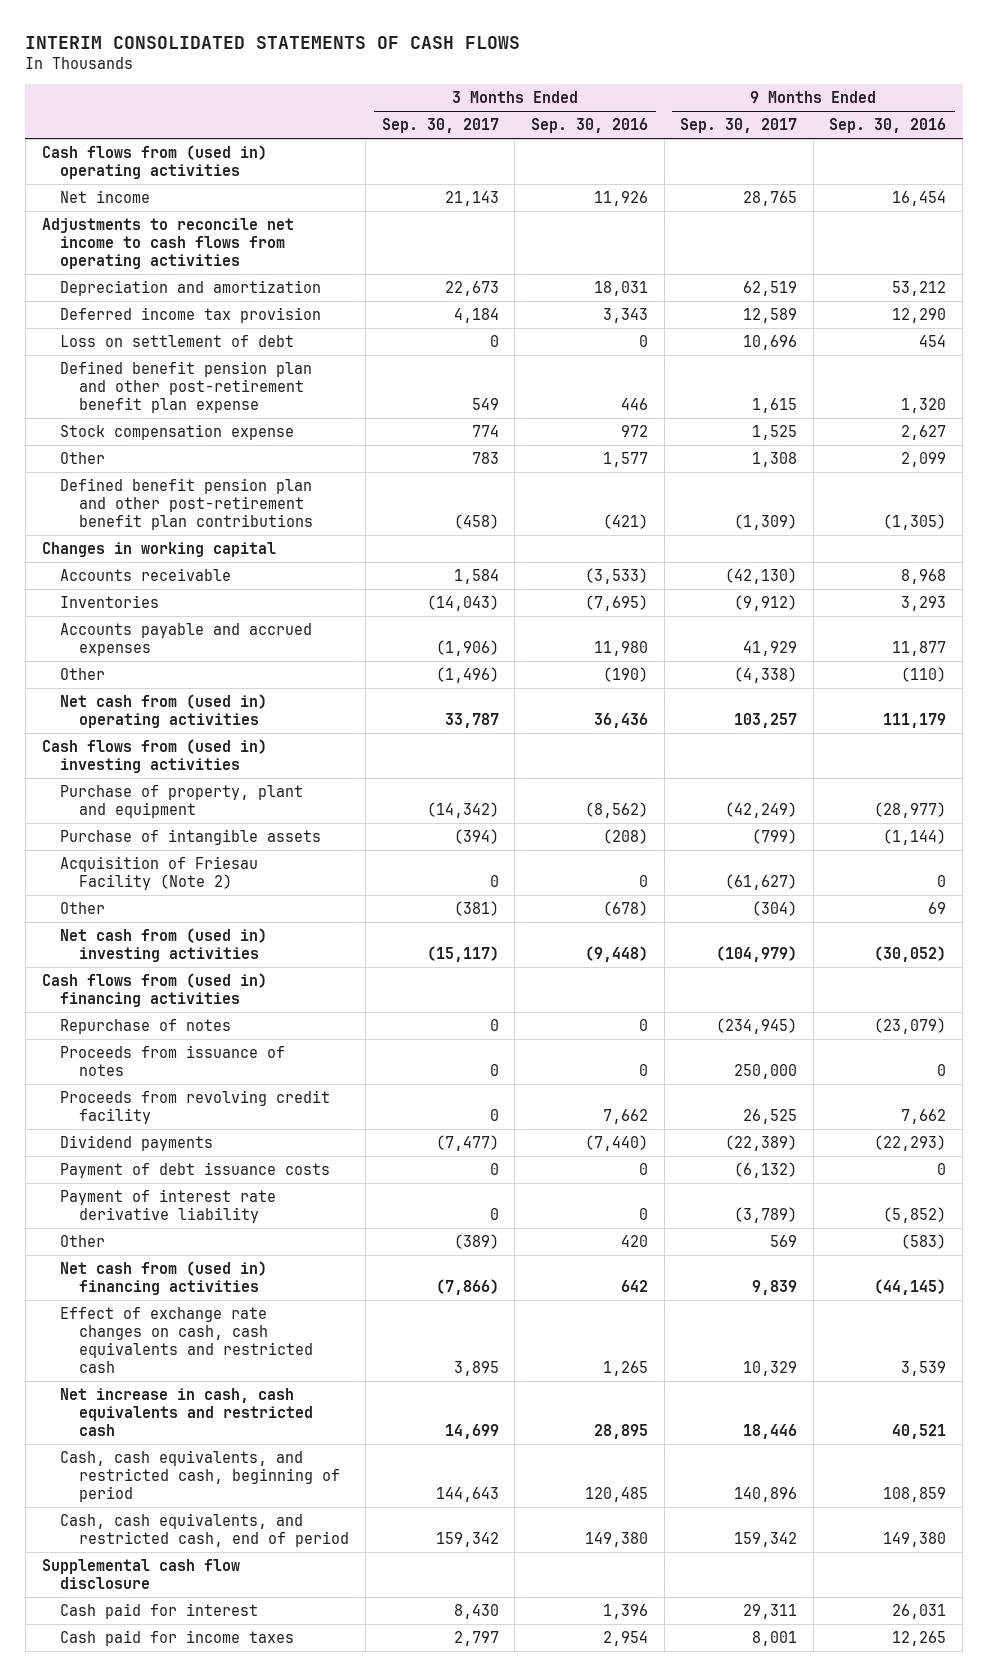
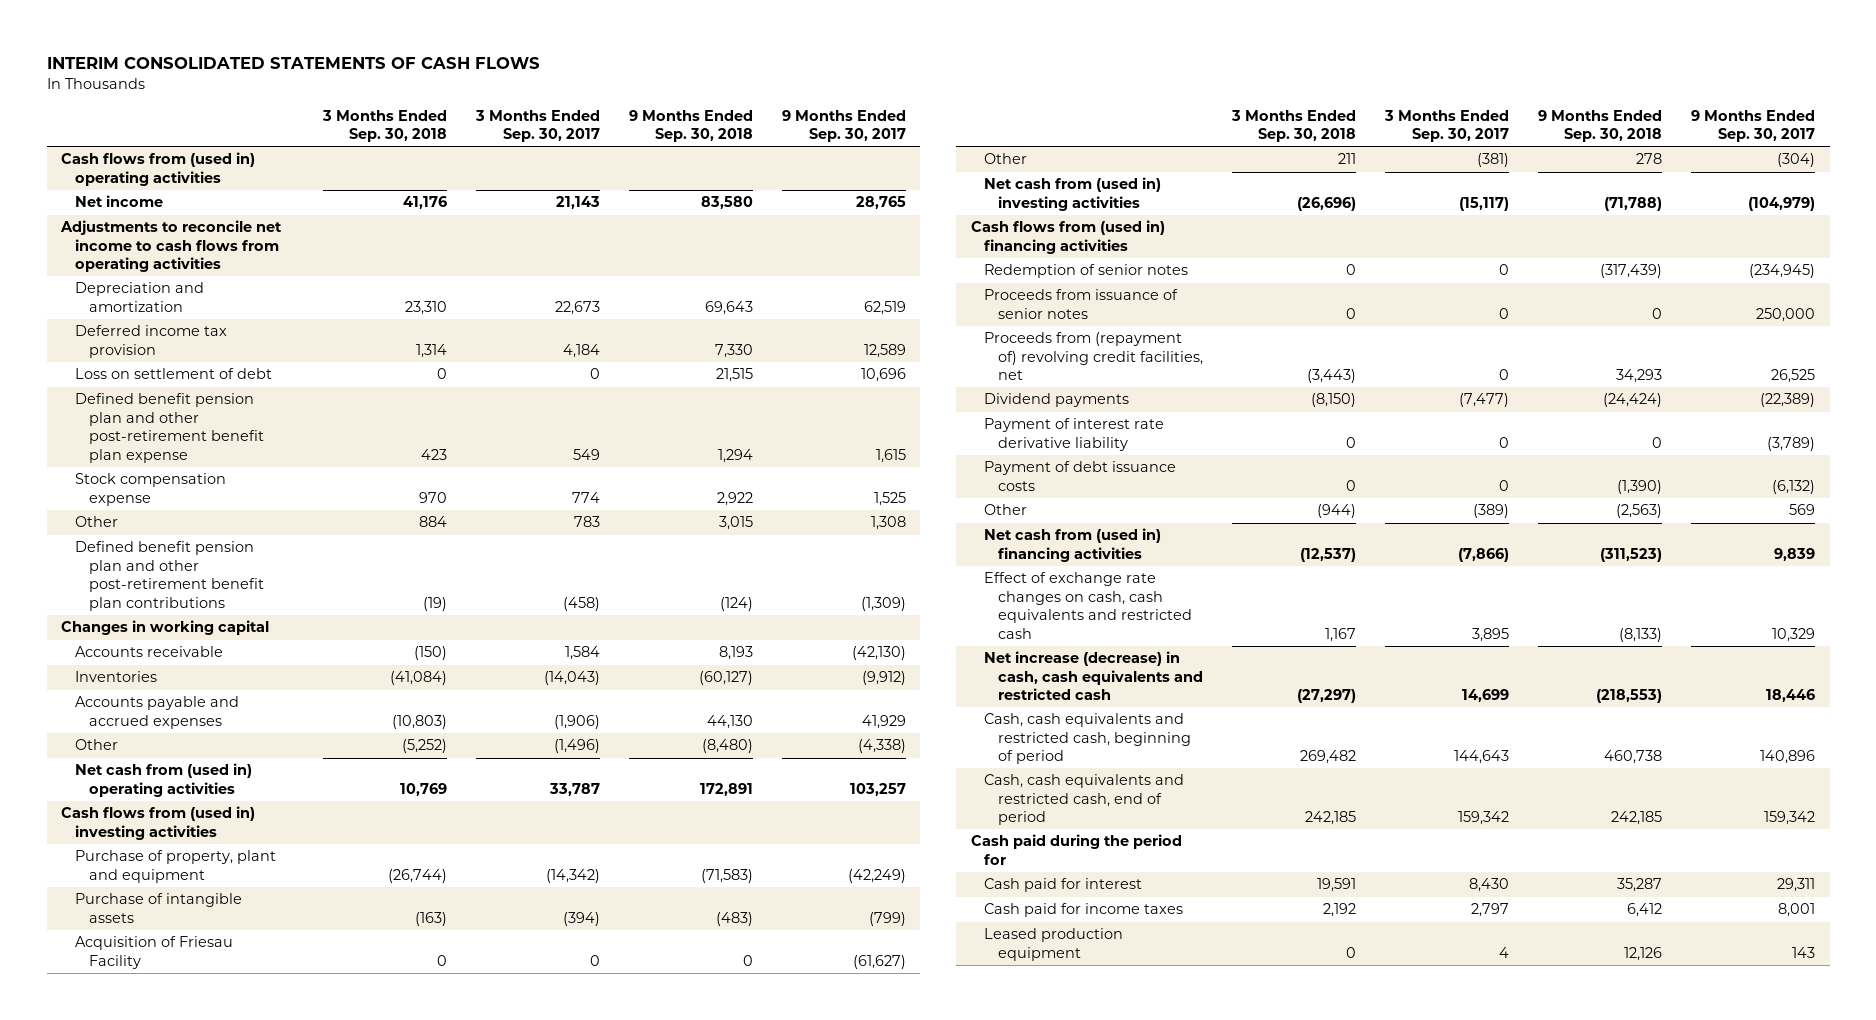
[530,118,648,134] Sep. 30, 2016 -> none
[829,118,947,134] Sep. 30, 2016 -> none
none -> [321,109,447,143] 3 Months Ended Sep. 30, 2018
none -> [628,109,753,143] 9 Months Ended Sep. 30, 2018
[60,855,259,890] Acquisition of Friesau Facility (Note 2) -> [74,936,233,969] Acquisition of Friesau Facility
[60,1018,232,1034] Repurchase of notes -> [984,264,1189,279] Redemption of senior notes
[60,1044,286,1076] Proceeds from issuance of notes -> [984,289,1179,319] Proceeds from issuance of senior notes
[60,1089,331,1124] Proceeds from revolving credit facility -> [984,332,1204,381] Proceeds from (repayment of) revolving credit facilities, net
[60,1161,331,1178] Payment of debt issuance costs -> [984,461,1177,491] Payment of debt issuance costs
[60,1387,314,1437] Net increase in cash, cash equivalents and restricted cash -> [984,651,1204,701] Net increase (decrease) in cash, cash equivalents and restricted cash
[60,1449,341,1503] Cash, cash equivalents, and restricted cash, beginning of period -> [984,713,1192,765] Cash, cash equivalents and restricted cash, beginning of period
[60,1512,350,1547] Cash, cash equivalents, and restricted cash, end of period -> [984,774,1185,826] Cash, cash equivalents and restricted cash, end of period
[41,1558,240,1589] Supplemental cash flow disclosure -> [970,834,1182,865] Cash paid during the period for
none -> [984,928,1124,961] Leased production equipment

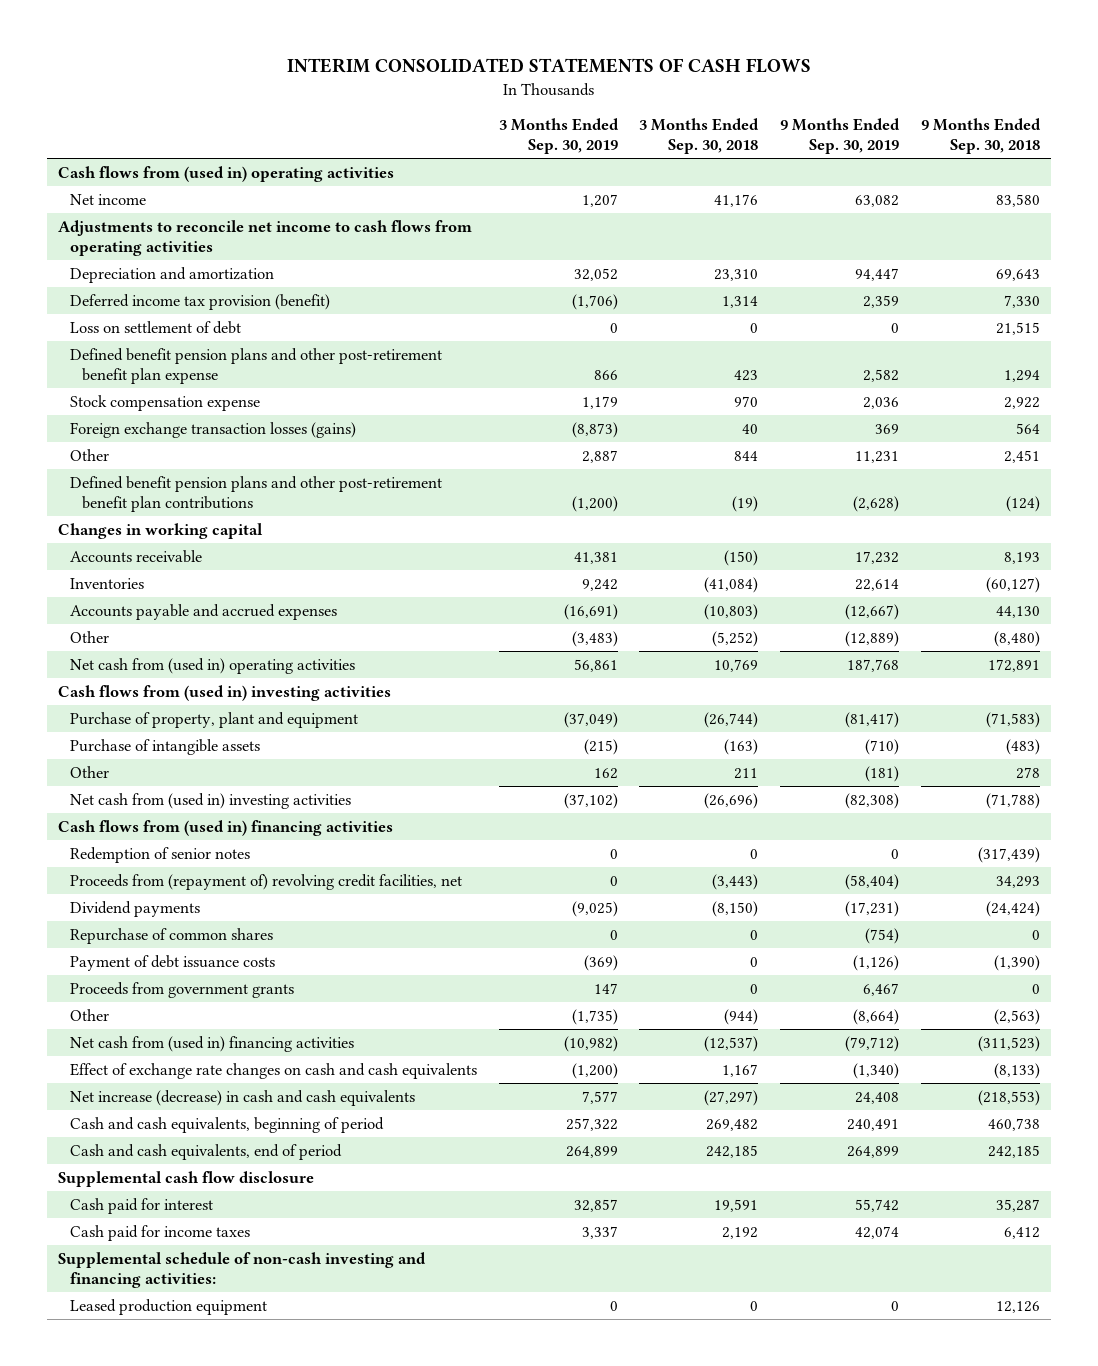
[474,109,600,143] 3 Months Ended Sep. 30, 2017 -> none
[781,109,906,143] 9 Months Ended Sep. 30, 2017 -> none
none -> [498,118,619,155] 3 Months Ended Sep. 30, 2019
none -> [780,118,901,155] 9 Months Ended Sep. 30, 2019
[74,325,227,358] Deferred income tax provision -> [69,293,330,310] Deferred income tax provision (benefit)
[74,393,264,463] Defined benefit pension plan and other post-retirement benefit plan expense -> [69,347,442,384] Defined benefit pension plans and other post-retirement benefit plan expense
none -> [69,421,356,438] Foreign exchange transaction losses (gains)
[418,516,447,528] 884 -> [734,450,759,461] 844
[718,516,753,531] 3,015 -> [1004,449,1041,463] 2,451
[74,541,264,611] Defined benefit pension plan and other post-retirement benefit plan contributions -> [69,475,442,512] Defined benefit pension plans and other post-retirement benefit plan contributions
[74,936,233,969] Acquisition of Friesau Facility -> none
[984,289,1179,319] Proceeds from issuance of senior notes -> none
[984,418,1165,451] Payment of interest rate derivative liability -> none
none -> [69,927,273,944] Repurchase of common shares
none -> [69,981,294,998] Proceeds from government grants
[984,572,1193,639] Effect of exchange rate changes on cash, cash equivalents and restricted cash -> [69,1062,477,1079] Effect of exchange rate changes on cash and cash equivalents
[984,651,1204,701] Net increase (decrease) in cash, cash equivalents and restricted cash -> [69,1089,415,1106] Net increase (decrease) in cash and cash equivalents
[984,713,1192,765] Cash, cash equivalents and restricted cash, beginning of period -> [69,1116,384,1133] Cash and cash equivalents, beginning of period
[984,774,1185,826] Cash, cash equivalents and restricted cash, end of period -> [69,1143,342,1160] Cash and cash equivalents, end of period
[970,834,1182,865] Cash paid during the period for -> [57,1170,314,1187] Supplemental cash flow disclosure
none -> [57,1251,426,1288] Supplemental schedule of non-cash investing and financing activities:

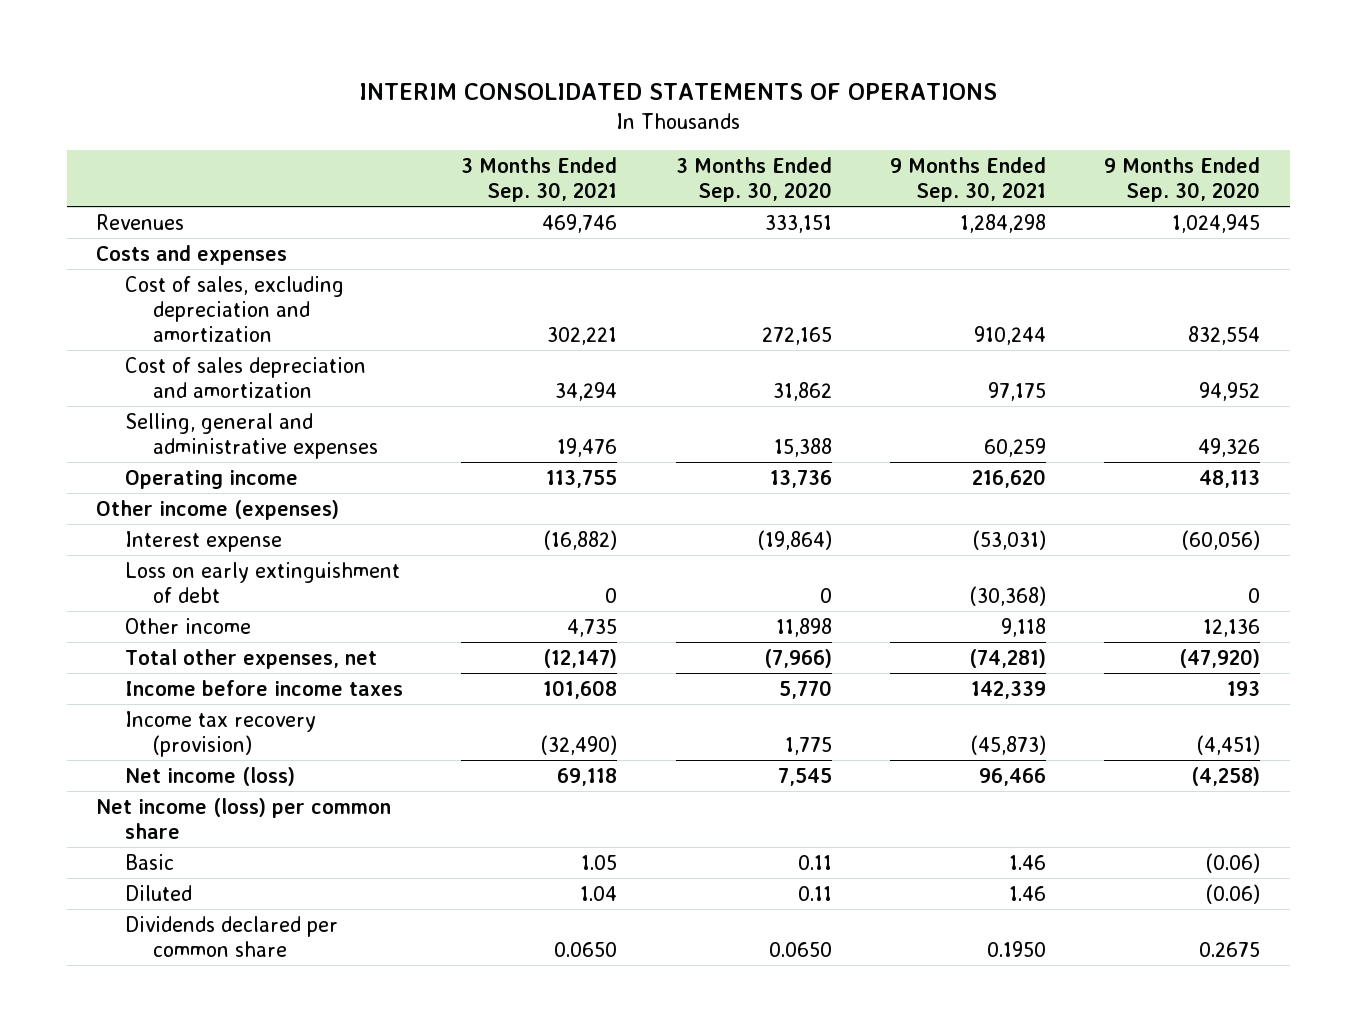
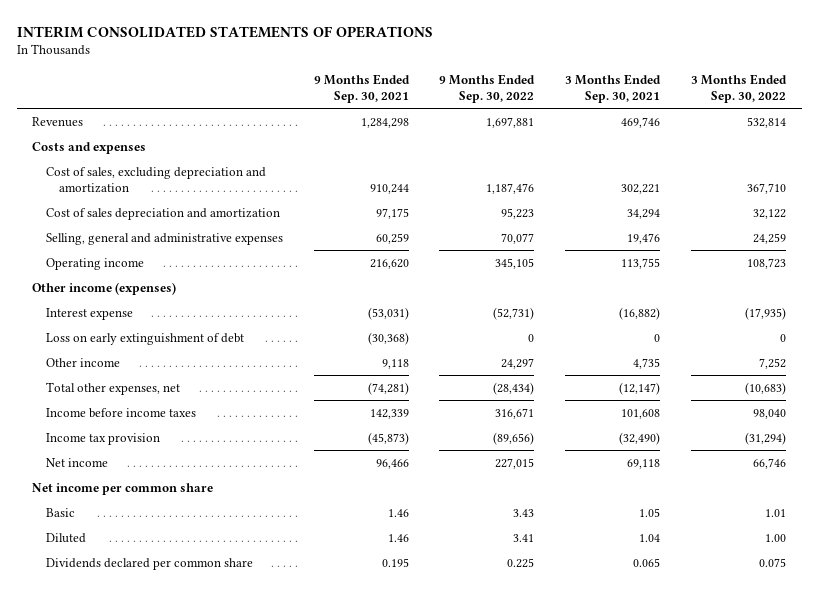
[675,156,832,203] 3 Months Ended Sep. 30, 2020 -> none
[1104,156,1261,203] 9 Months Ended Sep. 30, 2020 -> none
none -> [439,74,536,104] 9 Months Ended Sep. 30, 2022
none -> [691,74,788,104] 3 Months Ended Sep. 30, 2022
[124,710,316,757] Income tax recovery (provision) -> [45,432,160,445] Income tax provision
[124,766,295,786] Net income (loss) -> [45,457,108,467] Net income
[96,797,392,839] Net income (loss) per common share -> [32,482,214,495] Net income per common share
[554,941,618,957] 0.0650 -> [633,557,661,567] 0.065
[987,940,1047,957] 0.1950 -> [381,557,409,567] 0.195

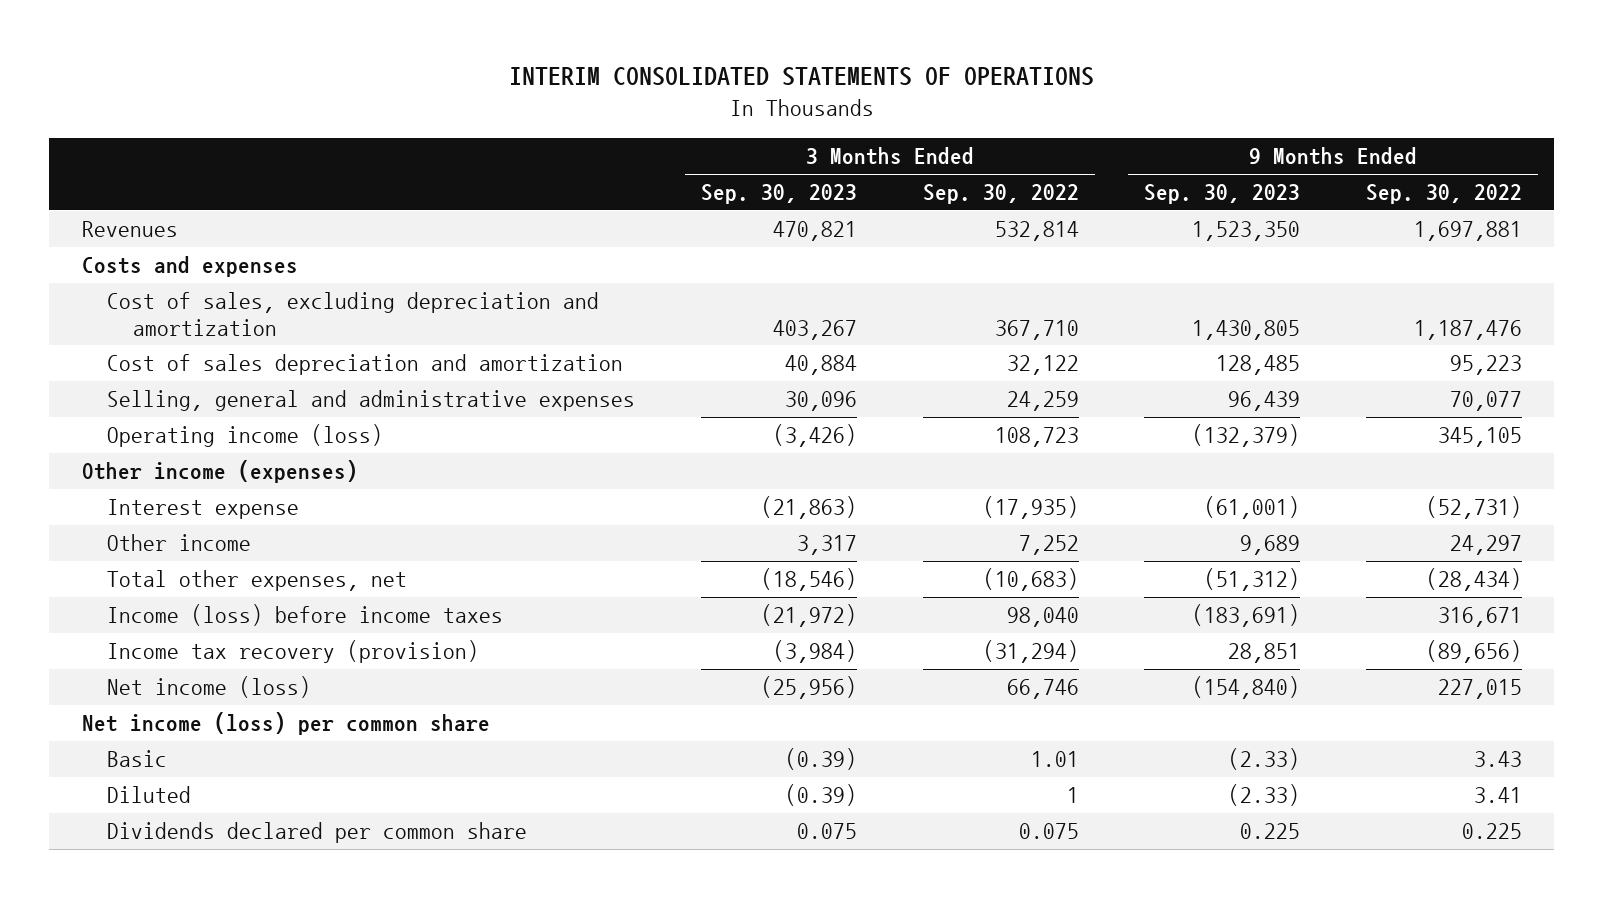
[313,74,410,104] 9 Months Ended Sep. 30, 2021 -> none
[565,74,662,104] 3 Months Ended Sep. 30, 2021 -> none
none -> [701,184,858,205] Sep. 30, 2023
none -> [1144,184,1301,205] Sep. 30, 2023
[45,257,144,270] Operating income -> [107,424,384,448] Operating income (loss)
[45,332,244,345] Loss on early extinguishment of debt -> none
[45,407,196,418] Income before income taxes -> [107,604,504,627] Income (loss) before income taxes
[45,432,160,445] Income tax provision -> [107,640,480,664] Income tax recovery (provision)
[45,457,108,467] Net income -> [107,676,312,699] Net income (loss)
[32,482,214,495] Net income per common share -> [81,712,490,736] Net income (loss) per common share
[765,533,787,542] 1.00 -> [1066,787,1079,804] 1

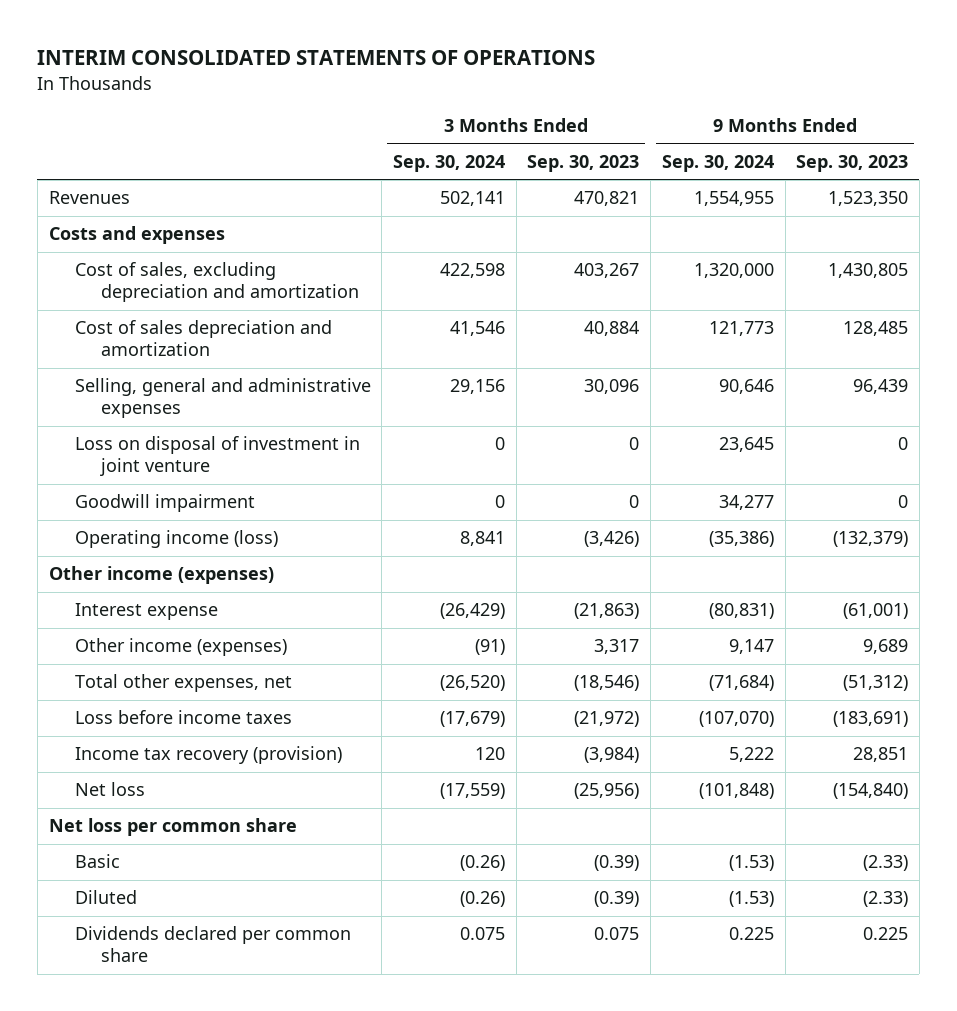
[922,184,1079,205] Sep. 30, 2022 -> none
[1365,184,1522,205] Sep. 30, 2022 -> none
none -> [393,154,506,172] Sep. 30, 2024
none -> [661,154,774,172] Sep. 30, 2024
none -> [74,436,360,477] Loss on disposal of investment in joint venture
none -> [74,494,255,513] Goodwill impairment
[107,534,252,552] Other income -> [74,638,287,657] Other income (expenses)
[107,604,504,627] Income (loss) before income taxes -> [74,710,292,725] Loss before income taxes
[107,676,312,699] Net income (loss) -> [74,782,145,797] Net loss
[81,712,490,736] Net income (loss) per common share -> [48,818,297,837] Net loss per common share

